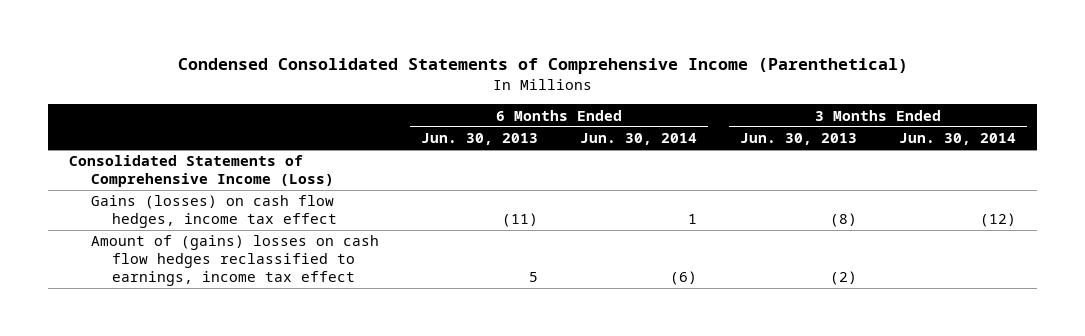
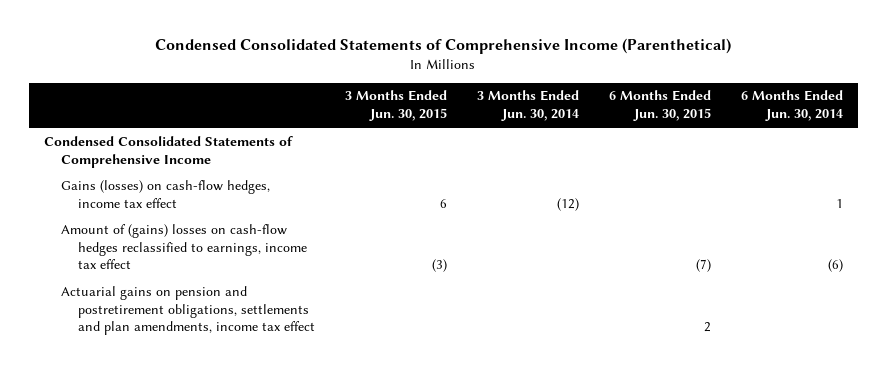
[420,133,538,146] Jun. 30, 2013 -> none
[739,133,857,146] Jun. 30, 2013 -> none
none -> [344,90,447,122] 3 Months Ended Jun. 30, 2015
none -> [608,90,711,122] 6 Months Ended Jun. 30, 2015
[68,155,334,188] Consolidated Statements of Comprehensive Income (Loss) -> [43,135,293,168] Condensed Consolidated Statements of Comprehensive Income
[90,195,338,229] Gains (losses) on cash flow hedges, income tax effect -> [60,179,270,208] Gains (losses) on cash-flow hedges, income tax effect
[90,235,379,287] Amount of (gains) losses on cash flow hedges reclassified to earnings, income tax effect -> [60,223,307,270] Amount of (gains) losses on cash-flow hedges reclassified to earnings, income tax effect
none -> [60,285,315,336] Actuarial gains on pension and postretirement obligations, settlements and plan amendments, income tax effect

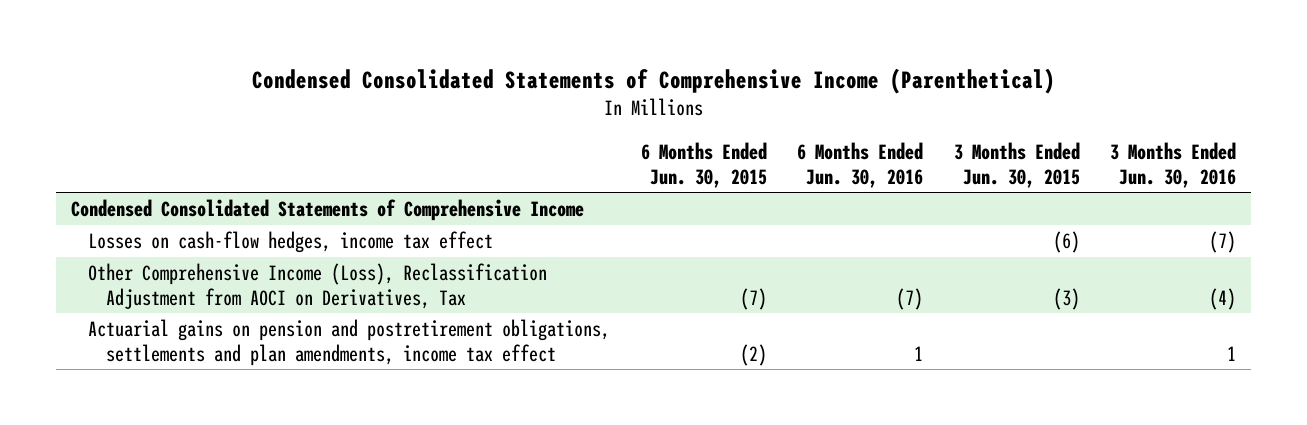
[476,90,579,122] 3 Months Ended Jun. 30, 2014 -> none
[740,90,843,122] 6 Months Ended Jun. 30, 2014 -> none
none -> [797,142,924,188] 6 Months Ended Jun. 30, 2016
none -> [1110,142,1237,188] 3 Months Ended Jun. 30, 2016
[60,179,270,208] Gains (losses) on cash-flow hedges, income tax effect -> [88,231,494,254] Losses on cash-flow hedges, income tax effect
[439,198,447,208] 6 -> [1052,231,1080,254] (6)
[60,223,307,270] Amount of (gains) losses on cash-flow hedges reclassified to earnings, income tax effect -> [88,263,548,309] Other Comprehensive Income (Loss), Reclassification Adjustment from AOCI on Derivatives, Tax
[703,322,711,333] 2 -> [739,343,767,366] (2)

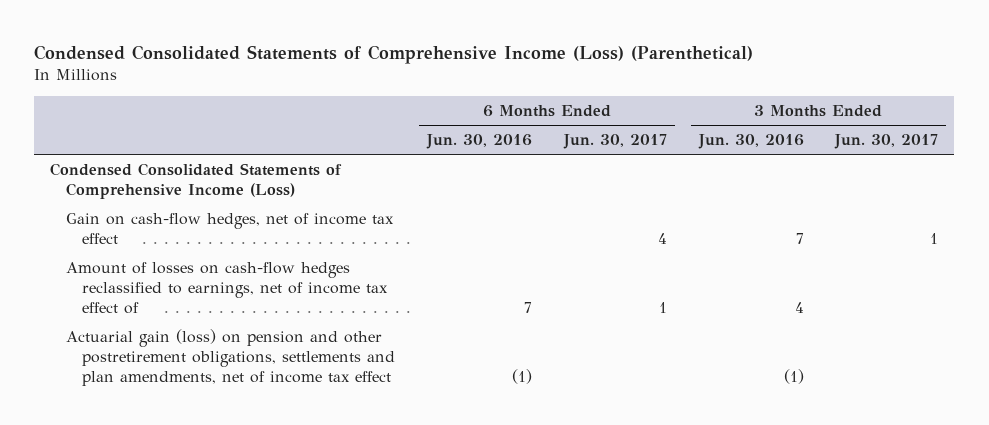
[251,67,1055,94] Condensed Consolidated Statements of Comprehensive Income (Parenthetical) -> [34,45,754,65] Condensed Consolidated Statements of Comprehensive Income (Loss) (Parenthetical)
[640,142,767,188] 6 Months Ended Jun. 30, 2015 -> none
[953,142,1080,188] 3 Months Ended Jun. 30, 2015 -> none
none -> [562,134,667,150] Jun. 30, 2017
none -> [834,134,939,150] Jun. 30, 2017
[88,263,548,309] Other Comprehensive Income (Loss), Reclassification Adjustment from AOCI on Derivatives, Tax -> none
[71,199,585,222] Condensed Consolidated Statements of Comprehensive Income -> [50,162,343,200] Condensed Consolidated Statements of Comprehensive Income (Loss)
[88,231,494,254] Losses on cash-flow hedges, income tax effect -> [66,212,395,245] Gain on cash-flow hedges, net of income tax effect
[1209,231,1237,254] (7) -> [795,233,804,245] 7
none -> [66,261,389,315] Amount of losses on cash-flow hedges reclassified to earnings, net of income tax effect of
[88,319,611,366] Actuarial gains on pension and postretirement obligations, settlements and plan amendments, income tax effect -> [66,328,396,387] Actuarial gain (loss) on pension and other postretirement obligations, settlements and plan amendments, net of income tax effect
[914,345,924,361] 1 -> [512,369,533,385] (1)
[1227,345,1237,361] 1 -> [783,369,804,385] (1)

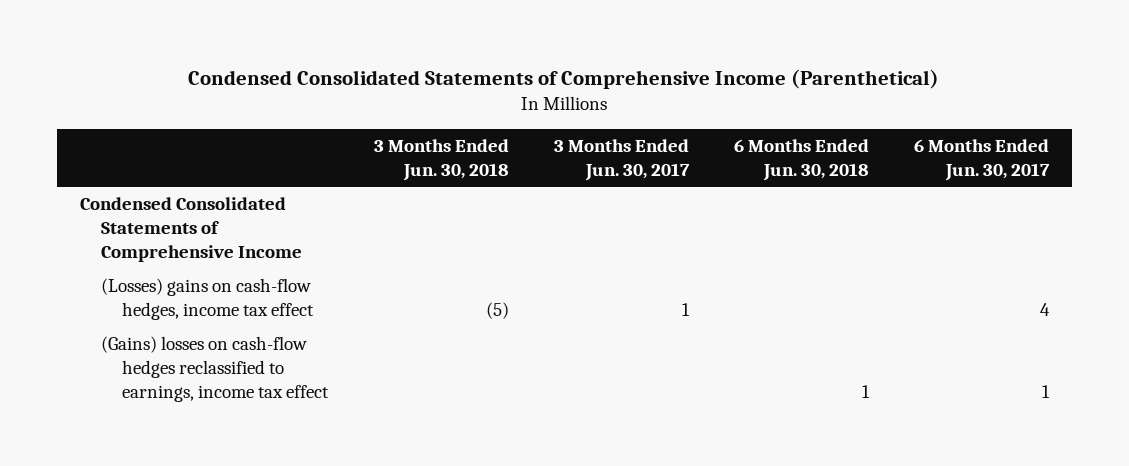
[34,45,754,65] Condensed Consolidated Statements of Comprehensive Income (Loss) (Parenthetical) -> [188,69,940,90] Condensed Consolidated Statements of Comprehensive Income (Parenthetical)
[426,134,533,150] Jun. 30, 2016 -> none
[697,134,804,150] Jun. 30, 2016 -> none
none -> [373,138,509,181] 3 Months Ended Jun. 30, 2018
none -> [733,138,869,181] 6 Months Ended Jun. 30, 2018
[66,328,396,387] Actuarial gain (loss) on pension and other postretirement obligations, settlements and plan amendments, net of income tax effect -> none
[50,162,343,200] Condensed Consolidated Statements of Comprehensive Income (Loss) -> [79,197,302,262] Condensed Consolidated Statements of Comprehensive Income
[66,212,395,245] Gain on cash-flow hedges, net of income tax effect -> [100,278,315,321] (Losses) gains on cash-flow hedges, income tax effect
[66,261,389,315] Amount of losses on cash-flow hedges reclassified to earnings, net of income tax effect of -> [100,336,330,402] (Gains) losses on cash-flow hedges reclassified to earnings, income tax effect

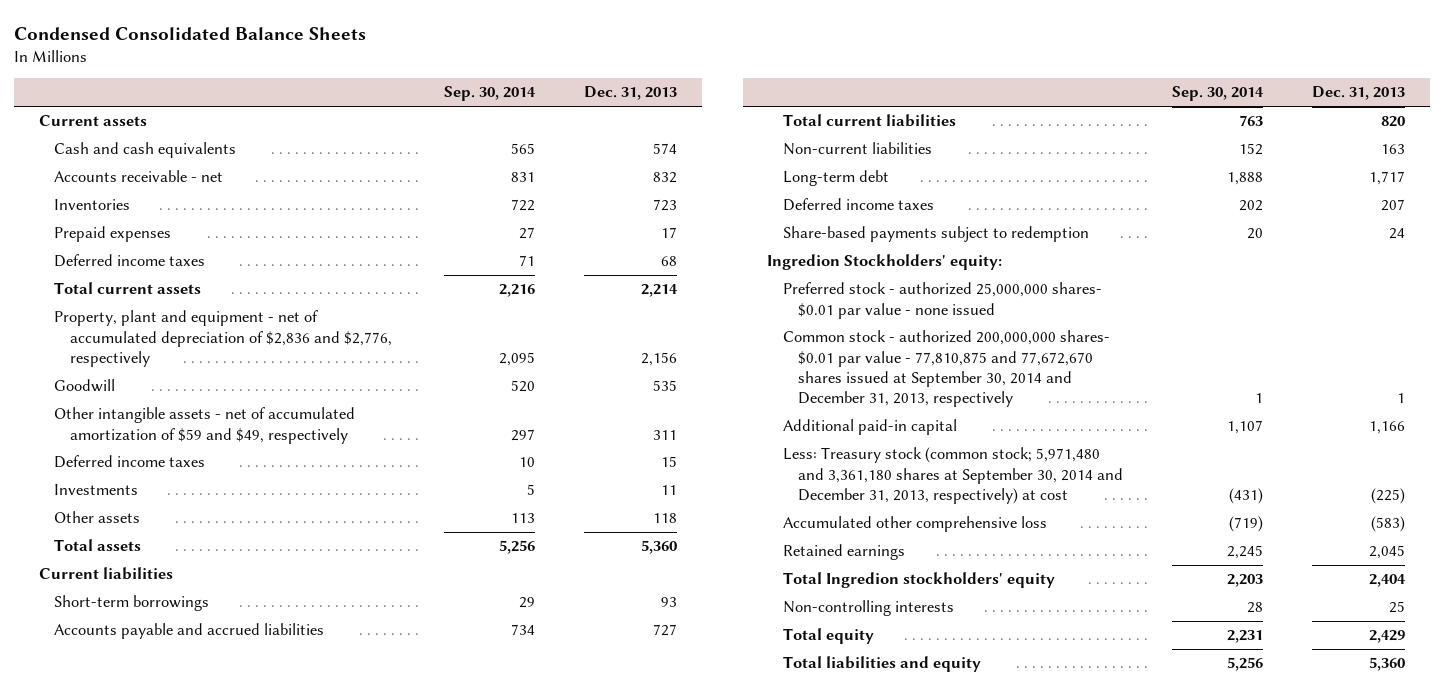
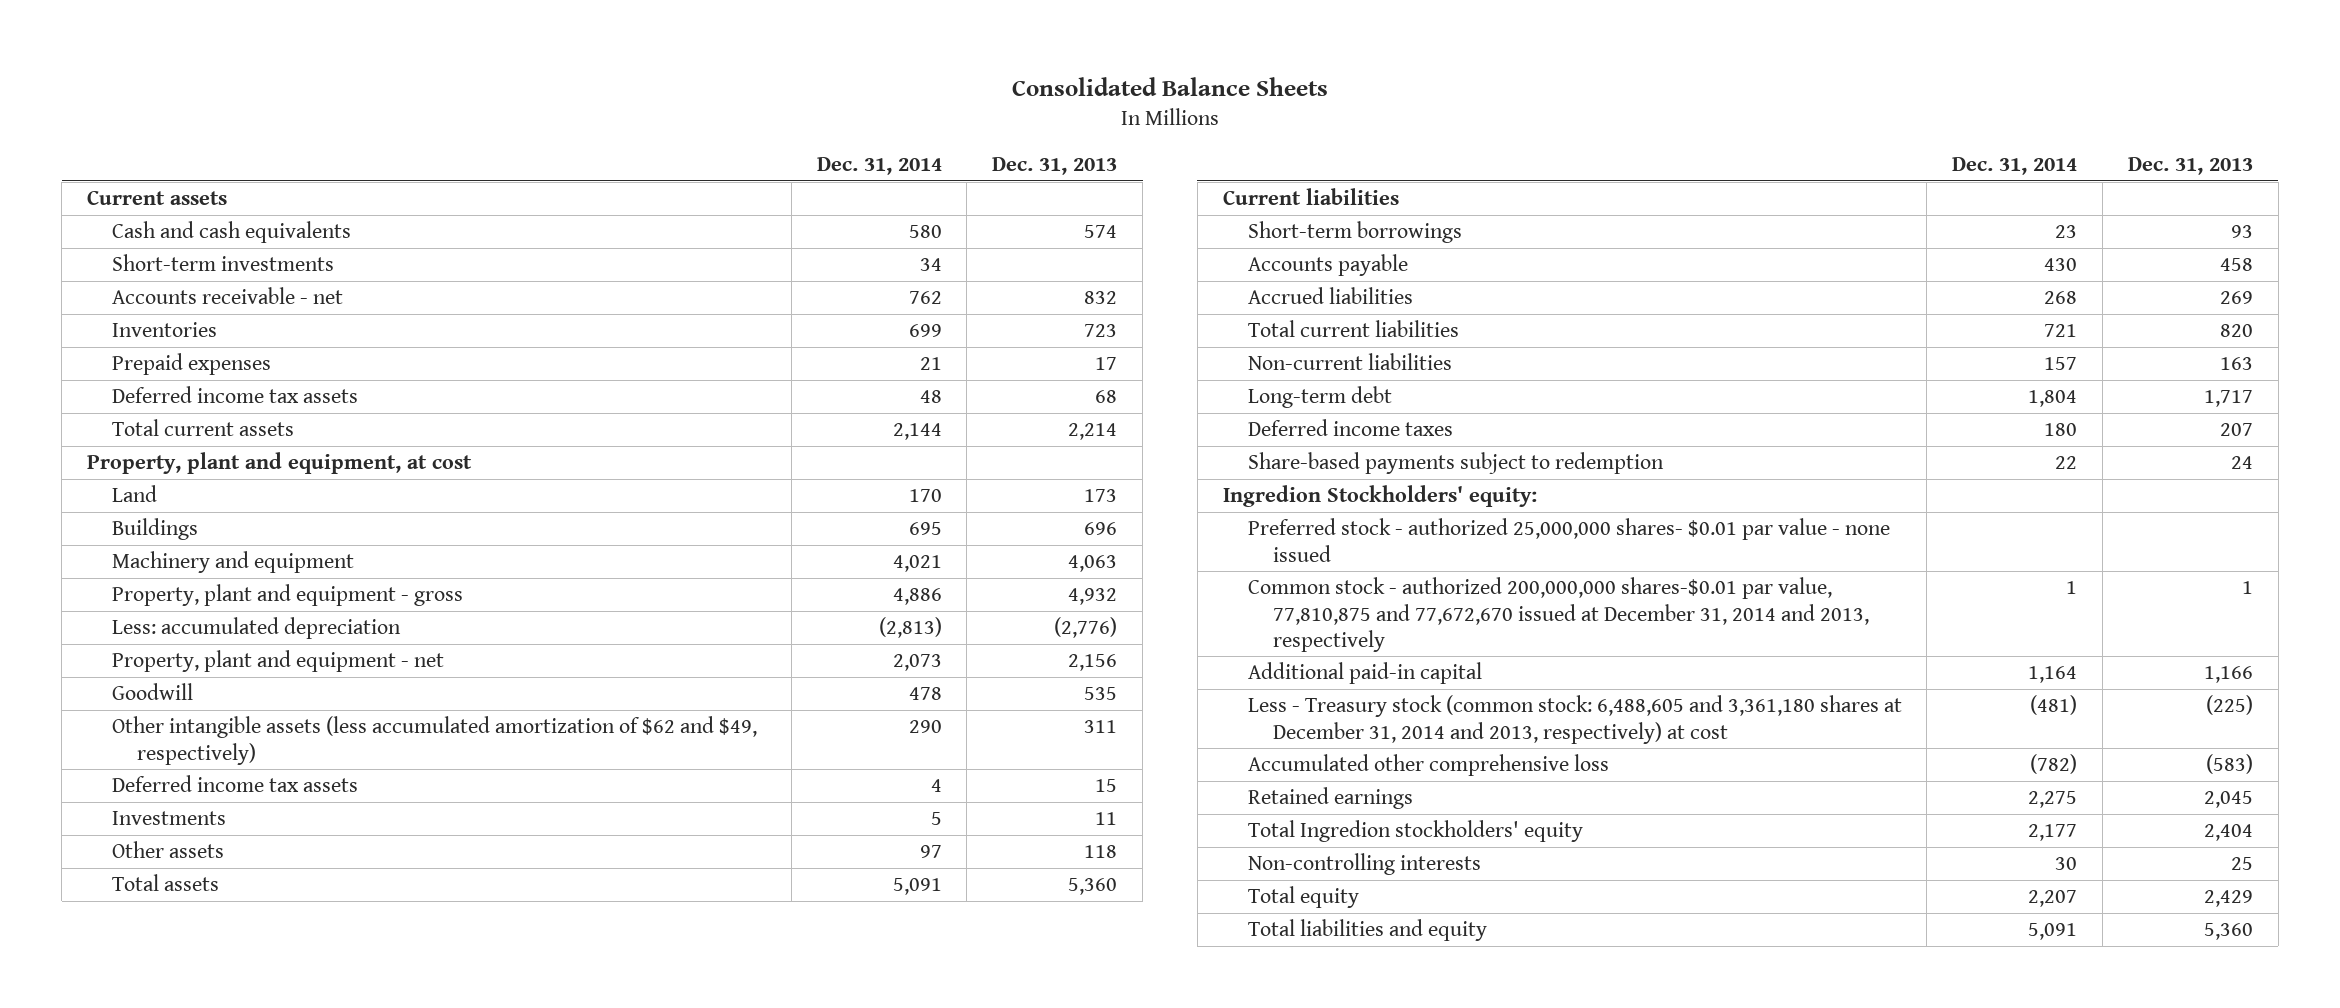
[14,26,367,40] Condensed Consolidated Balance Sheets -> [1011,76,1328,96] Consolidated Balance Sheets
[444,86,537,102] Sep. 30, 2014 -> none
none -> [816,156,942,175] Dec. 31, 2014
none -> [112,254,335,272] Short-term investments
[54,254,206,268] Deferred income taxes -> [112,386,359,404] Deferred income tax assets
none -> [87,452,473,475] Property, plant and equipment, at cost
none -> [112,485,158,503] Land
none -> [112,518,199,541] Buildings
none -> [112,551,355,574] Machinery and equipment
none -> [112,584,464,607] Property, plant and equipment - gross
none -> [112,617,402,640] Less: accumulated depreciation
[54,310,392,367] Property, plant and equipment - net of accumulated depreciation of $2,836 and $2,776, respectively -> [112,650,445,673] Property, plant and equipment - net
[54,407,356,444] Other intangible assets - net of accumulated amortization of $59 and $49, respectively -> [112,716,758,765] Other intangible assets (less accumulated amortization of $62 and $49, respectively)
[54,455,206,469] Deferred income taxes -> [112,775,359,793] Deferred income tax assets
[54,623,325,640] Accounts payable and accrued liabilities -> none
none -> [1247,254,1408,277] Accounts payable
none -> [1247,287,1413,305] Accrued liabilities
[782,330,1110,408] Common stock - authorized 200,000,000 shares- $0.01 par value - 77,810,875 and 77,672,670 shares issued at September 30, 2014 and December 31, 2013, respectively -> [1247,577,1869,652] Common stock - authorized 200,000,000 shares-$0.01 par value, 77,810,875 and 77,672,670 issued at December 31, 2014 and 2013, respectively
[782,447,1124,504] Less: Treasury stock (common stock; 5,971,480 and 3,361,180 shares at September 30, 2014 and December 31, 2013, respectively) at cost -> [1247,695,1902,744] Less - Treasury stock (common stock: 6,488,605 and 3,361,180 shares at December 31, 2014 and 2013, respectively) at cost

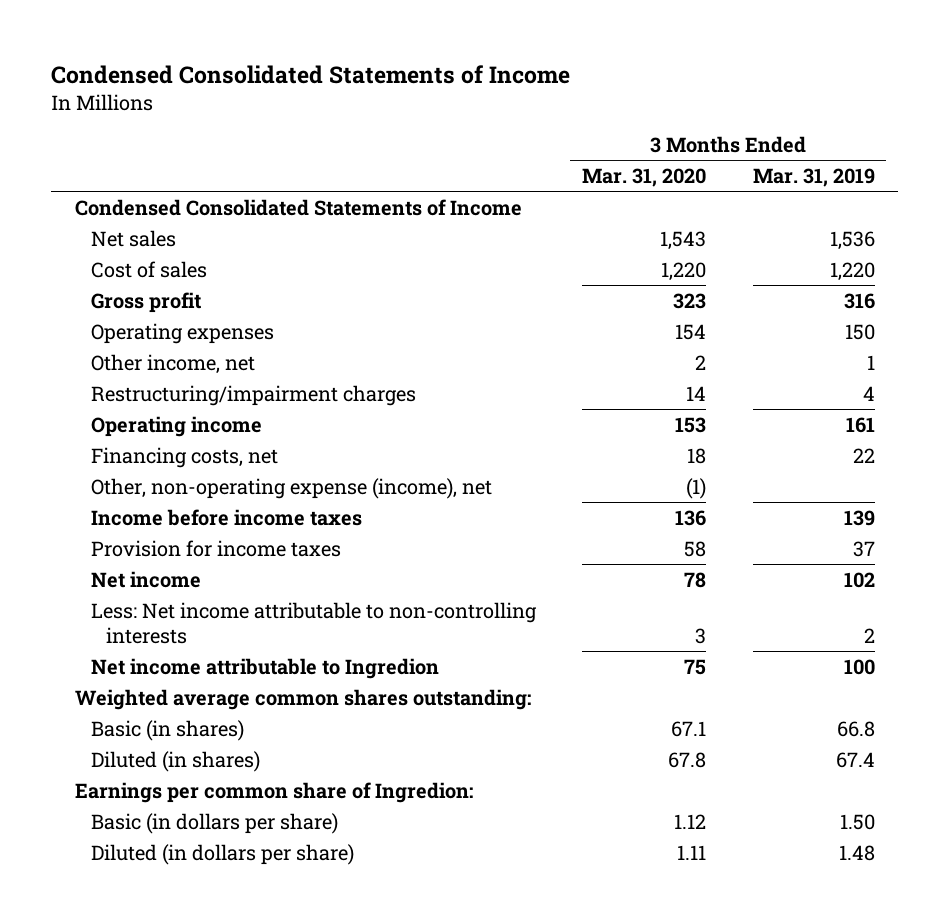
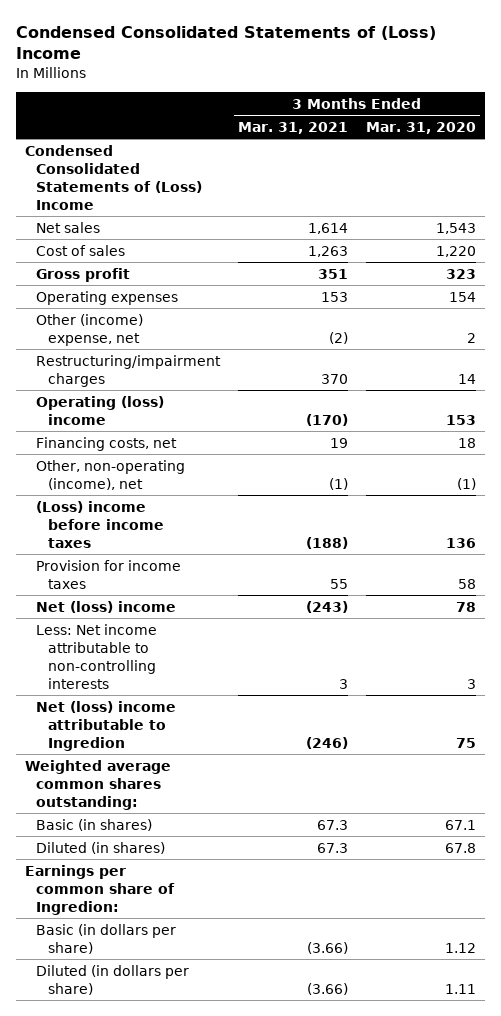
[51,64,571,84] Condensed Consolidated Statements of Income -> [16,25,437,60] Condensed Consolidated Statements of (Loss) Income
[752,168,875,188] Mar. 31, 2019 -> none
none -> [238,121,349,134] Mar. 31, 2021
[74,198,522,216] Condensed Consolidated Statements of Income -> [24,144,203,210] Condensed Consolidated Statements of (Loss) Income
[90,353,255,374] Other income, net -> [36,313,144,346] Other (income) expense, net
[90,415,262,437] Operating income -> [36,395,165,425] Operating (loss) income
[90,477,492,499] Other, non-operating expense (income), net -> [36,459,186,490] Other, non-operating (income), net
[90,508,362,526] Income before income taxes -> [36,500,164,548] (Loss) income before income taxes
[90,570,201,588] Net income -> [36,600,177,613] Net (loss) income
[90,657,439,679] Net income attributable to Ingredion -> [36,700,177,751] Net (loss) income attributable to Ingredion

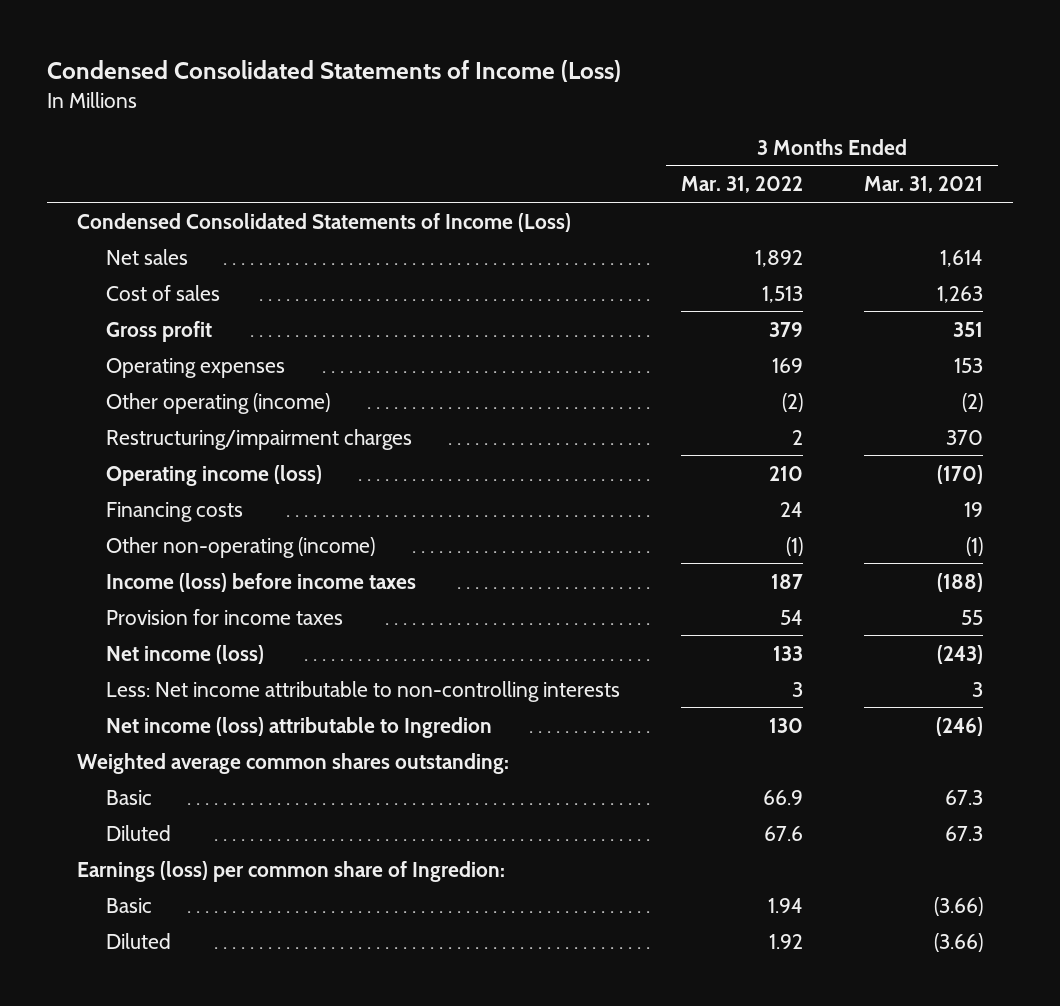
[16,25,437,60] Condensed Consolidated Statements of (Loss) Income -> [46,60,621,83] Condensed Consolidated Statements of Income (Loss)
[365,121,476,134] Mar. 31, 2020 -> none
none -> [680,176,803,194] Mar. 31, 2022
[24,144,203,210] Condensed Consolidated Statements of (Loss) Income -> [77,212,572,232] Condensed Consolidated Statements of Income (Loss)
[36,313,144,346] Other (income) expense, net -> [105,392,330,414] Other operating (income)
[36,395,165,425] Operating (loss) income -> [105,464,322,486] Operating income (loss)
[36,436,178,451] Financing costs, net -> [105,501,243,522] Financing costs
[36,459,186,490] Other, non-operating (income), net -> [105,536,375,558] Other non-operating (income)
[36,500,164,548] (Loss) income before income taxes -> [105,572,416,592] Income (loss) before income taxes
[36,600,177,613] Net (loss) income -> [105,644,264,664] Net income (loss)
[36,700,177,751] Net (loss) income attributable to Ingredion -> [105,716,492,738] Net income (loss) attributable to Ingredion
[36,818,153,831] Basic (in shares) -> [105,789,152,805] Basic
[36,841,166,854] Diluted (in shares) -> [105,824,171,841] Diluted
[24,864,176,915] Earnings per common share of Ingredion: -> [77,860,506,882] Earnings (loss) per common share of Ingredion:
[36,923,177,954] Basic (in dollars per share) -> [105,897,152,913] Basic
[36,964,190,995] Diluted (in dollars per share) -> [105,932,171,949] Diluted

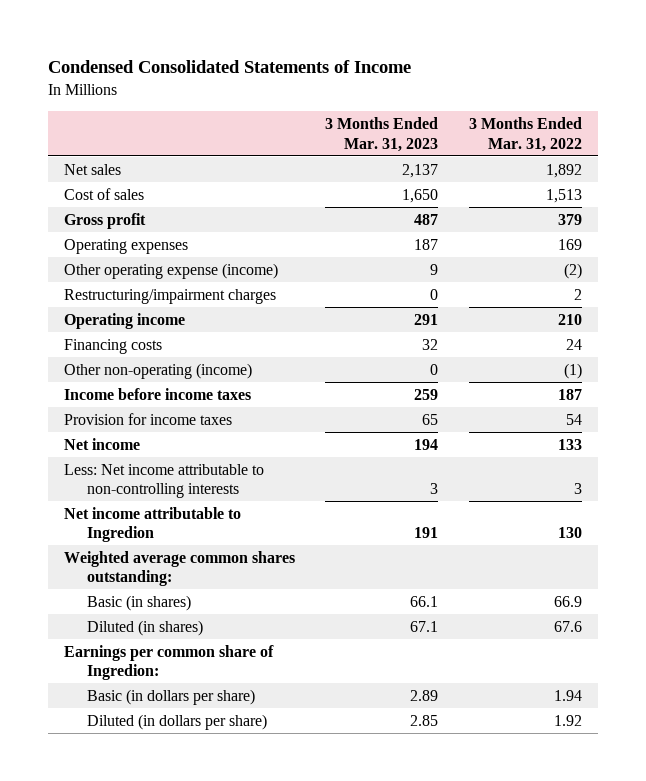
[46,60,621,83] Condensed Consolidated Statements of Income (Loss) -> [48,60,412,74] Condensed Consolidated Statements of Income
[863,176,983,194] Mar. 31, 2021 -> none
none -> [325,116,439,152] 3 Months Ended Mar. 31, 2023
[77,212,572,232] Condensed Consolidated Statements of Income (Loss) -> none
[105,392,330,414] Other operating (income) -> [63,262,278,279] Other operating expense (income)
[105,464,322,486] Operating income (loss) -> [63,312,185,329] Operating income
[105,572,416,592] Income (loss) before income taxes -> [63,387,251,400] Income before income taxes
[105,644,264,664] Net income (loss) -> [63,437,140,450] Net income
[105,716,492,738] Net income (loss) attributable to Ingredion -> [63,506,241,543] Net income attributable to Ingredion
[105,789,152,805] Basic -> [86,594,191,611] Basic (in shares)
[105,824,171,841] Diluted -> [86,619,203,636] Diluted (in shares)
[77,860,506,882] Earnings (loss) per common share of Ingredion: -> [63,644,274,681] Earnings per common share of Ingredion:
[105,897,152,913] Basic -> [86,688,255,705] Basic (in dollars per share)
[105,932,171,949] Diluted -> [86,713,267,730] Diluted (in dollars per share)

